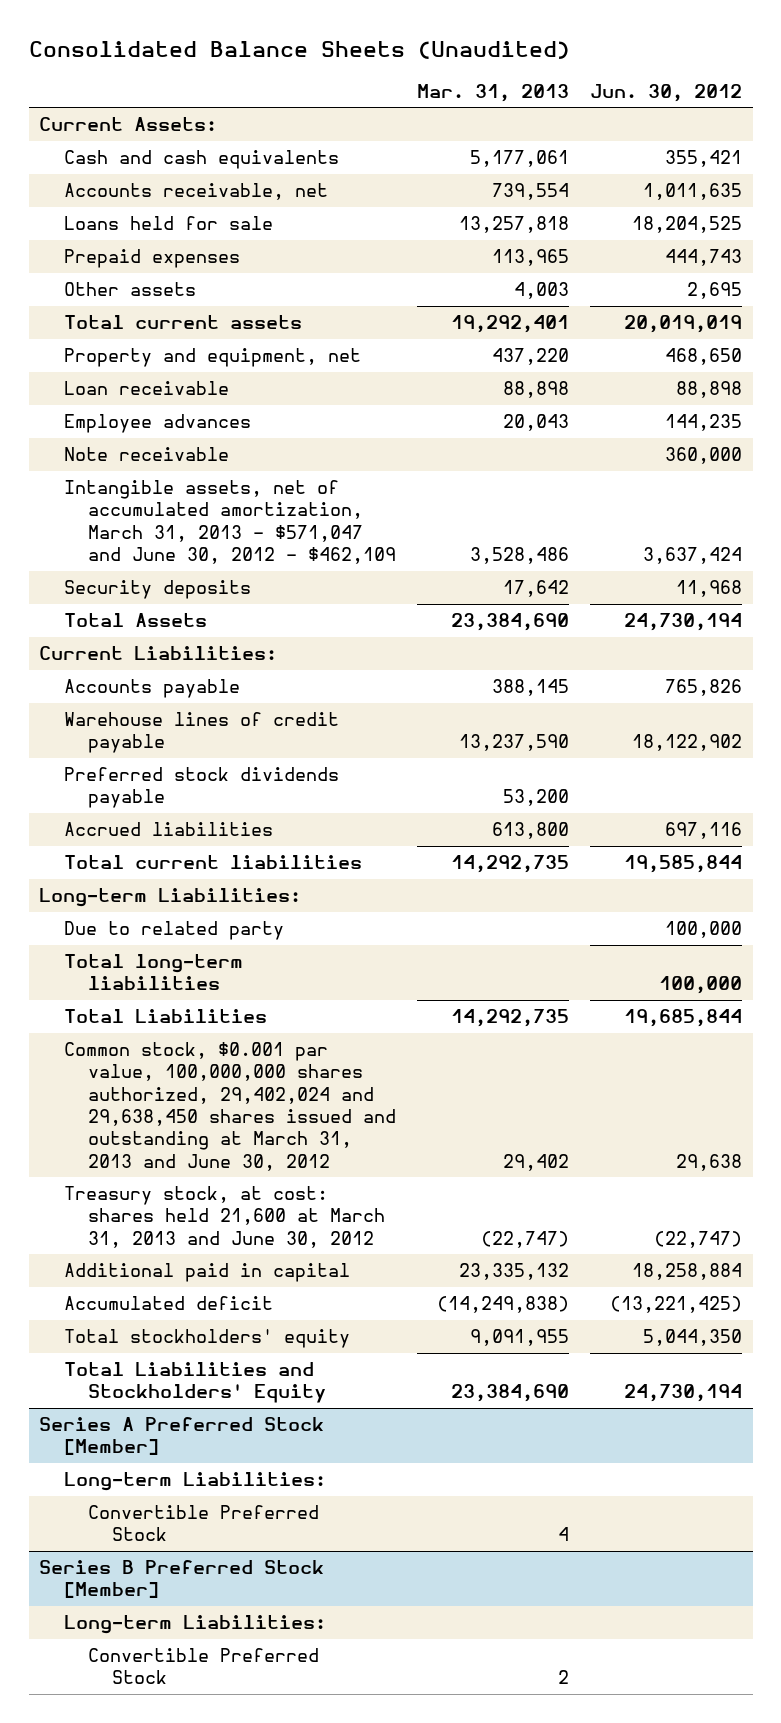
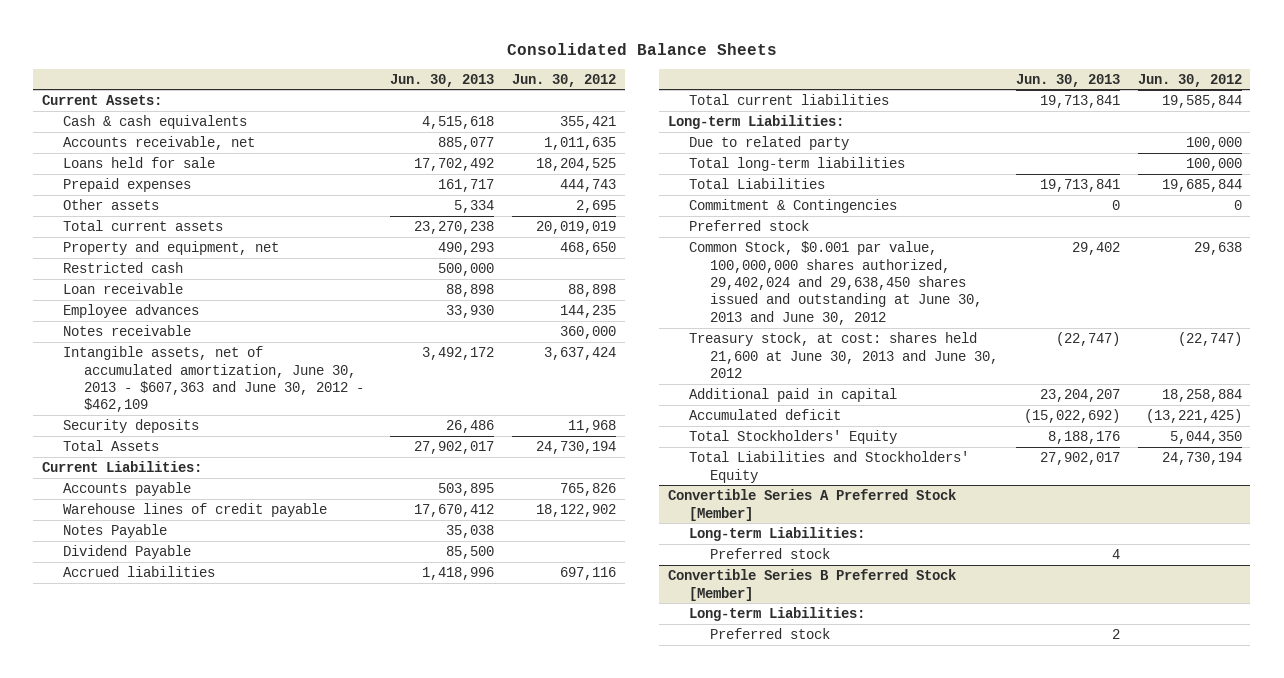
[28,40,570,59] Consolidated Balance Sheets (Unaudited) -> [506,42,777,55] Consolidated Balance Sheets
[417,83,570,102] Mar. 31, 2013 -> none
none -> [389,73,494,87] Jun. 30, 2013
[63,150,339,170] Cash and cash equivalents -> [63,115,248,130] Cash & cash equivalents
none -> [63,262,184,274] Restricted cash
[63,447,229,462] Note receivable -> [63,325,192,337] Notes receivable
[63,480,397,565] Intangible assets, net of accumulated amortization, March 31, 2013 - $571,047 and June 30, 2012 - $462,109 -> [63,346,365,413] Intangible assets, net of accumulated amortization, June 30, 2013 - $607,363 and June 30, 2012 - $462,109
none -> [63,524,168,539] Notes Payable
[63,767,339,809] Preferred stock dividends payable -> [63,545,192,560] Dividend Payable
none -> [689,199,898,214] Commitment & Contingencies
none -> [689,220,810,232] Preferred stock
[63,1042,397,1171] Common stock, $0.001 par value, 100,000,000 shares authorized, 29,402,024 and 29,638,450 shares issued and outstanding at March 31, 2013 and June 30, 2012 -> [689,241,983,325] Common Stock, $0.001 par value, 100,000,000 shares authorized, 29,402,024 and 29,638,450 shares issued and outstanding at June 30, 2013 and June 30, 2012
[63,1186,386,1248] Treasury stock, at cost: shares held 21,600 at March 31, 2013 and June 30, 2012 -> [689,332,999,378] Treasury stock, at cost: shares held 21,600 at June 30, 2013 and June 30, 2012
[63,1329,350,1349] Total stockholders' equity -> [689,430,898,445] Total Stockholders' Equity
[39,1417,325,1456] Series A Preferred Stock [Member] -> [667,489,956,521] Convertible Series A Preferred Stock [Member]
[88,1505,320,1542] Convertible Preferred Stock -> [710,548,831,560] Preferred stock
[39,1560,325,1599] Series B Preferred Stock [Member] -> [667,569,956,601] Convertible Series B Preferred Stock [Member]
[88,1648,320,1685] Convertible Preferred Stock -> [710,628,831,640] Preferred stock

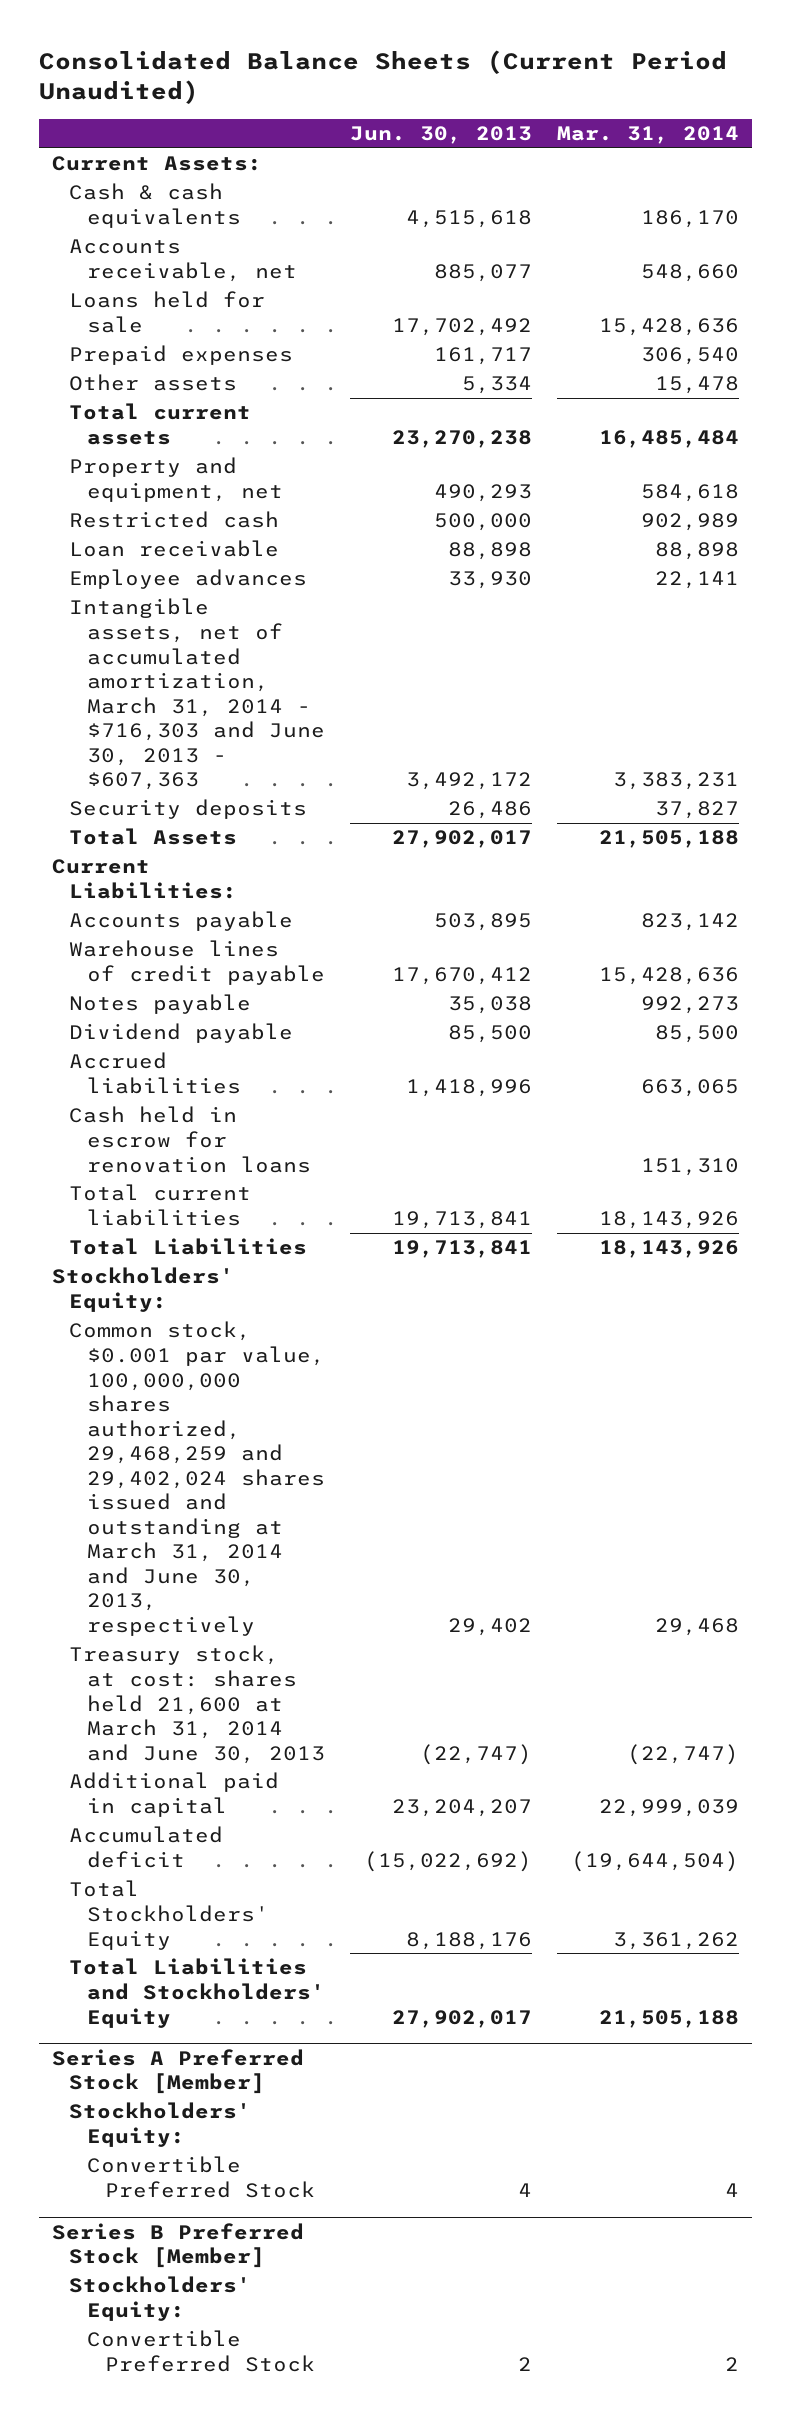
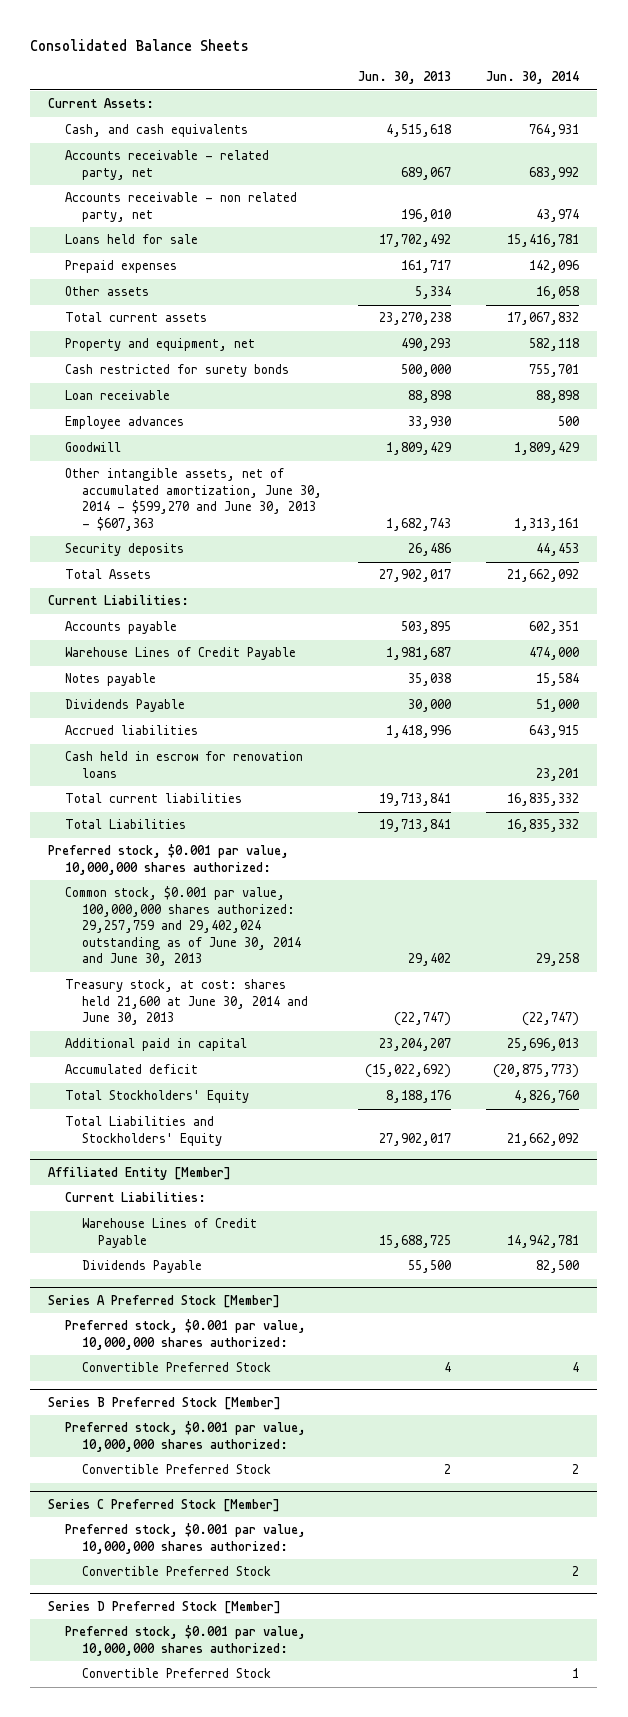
[38,50,727,105] Consolidated Balance Sheets (Current Period Unaudited) -> [30,38,250,51] Consolidated Balance Sheets
[557,126,740,145] Mar. 31, 2014 -> none
none -> [486,71,580,85] Jun. 30, 2014
[69,183,242,229] Cash & cash equivalents -> [64,124,248,138] Cash, and cash equivalents
[69,239,298,283] Accounts receivable, net -> [64,150,269,180] Accounts receivable - related party, net
[434,264,533,283] 885,077 -> [400,166,451,180] 689,067
none -> [64,192,297,222] Accounts receivable - non related party, net
[69,511,280,529] Restricted cash -> [64,364,289,378] Cash restricted for surety bonds
none -> [64,442,121,453] Goodwill
[69,598,326,791] Intangible assets, net of accumulated amortization, March 31, 2014 - $716,303 and June 30, 2013 - $607,363 -> [64,468,322,531] Other intangible assets, net of accumulated amortization, June 30, 2014 - $599,270 and June 30, 2013 - $607,363
[406,772,533,791] 3,492,172 -> [385,517,451,531] 1,682,743
[69,940,326,986] Warehouse lines of credit payable -> [64,647,296,661] Warehouse Lines of Credit Payable
[392,967,533,986] 17,670,412 -> [385,647,451,661] 1,981,687
[69,1023,294,1044] Dividend payable -> [64,699,185,713] Dividends Payable
[448,1025,533,1044] 85,500 -> [407,699,451,713] 30,000
[51,1267,234,1313] Stockholders' Equity: -> none
none -> [48,844,290,875] Preferred stock, $0.001 par value, 10,000,000 shares authorized:
[69,1321,326,1636] Common stock, $0.001 par value, 100,000,000 shares authorized, 29,468,259 and 29,402,024 shares issued and outstanding at March 31, 2014 and June 30, 2013, respectively -> [64,886,301,967] Common stock, $0.001 par value, 100,000,000 shares authorized: 29,257,759 and 29,402,024 outstanding as of June 30, 2014 and June 30, 2013
[69,1645,326,1764] Treasury stock, at cost: shares held 21,600 at March 31, 2014 and June 30, 2013 -> [64,979,308,1026] Treasury stock, at cost: shares held 21,600 at June 30, 2014 and June 30, 2013
none -> [48,1166,232,1180] Affiliated Entity [Member]
none -> [64,1192,206,1203] Current Liabilities:
none -> [81,1218,257,1248] Warehouse Lines of Credit Payable
none -> [81,1260,202,1274] Dividends Payable
[69,2102,252,2148] Stockholders' Equity: -> none
none -> [64,1319,306,1350] Preferred stock, $0.001 par value, 10,000,000 shares authorized:
[69,2276,252,2322] Stockholders' Equity: -> none
none -> [64,1421,306,1452] Preferred stock, $0.001 par value, 10,000,000 shares authorized:
none -> [48,1498,281,1512] Series C Preferred Stock [Member]
none -> [64,1523,306,1554] Preferred stock, $0.001 par value, 10,000,000 shares authorized:
none -> [81,1566,271,1577] Convertible Preferred Stock
none -> [48,1600,282,1614] Series D Preferred Stock [Member]
none -> [64,1625,306,1656] Preferred stock, $0.001 par value, 10,000,000 shares authorized:
none -> [81,1668,271,1679] Convertible Preferred Stock

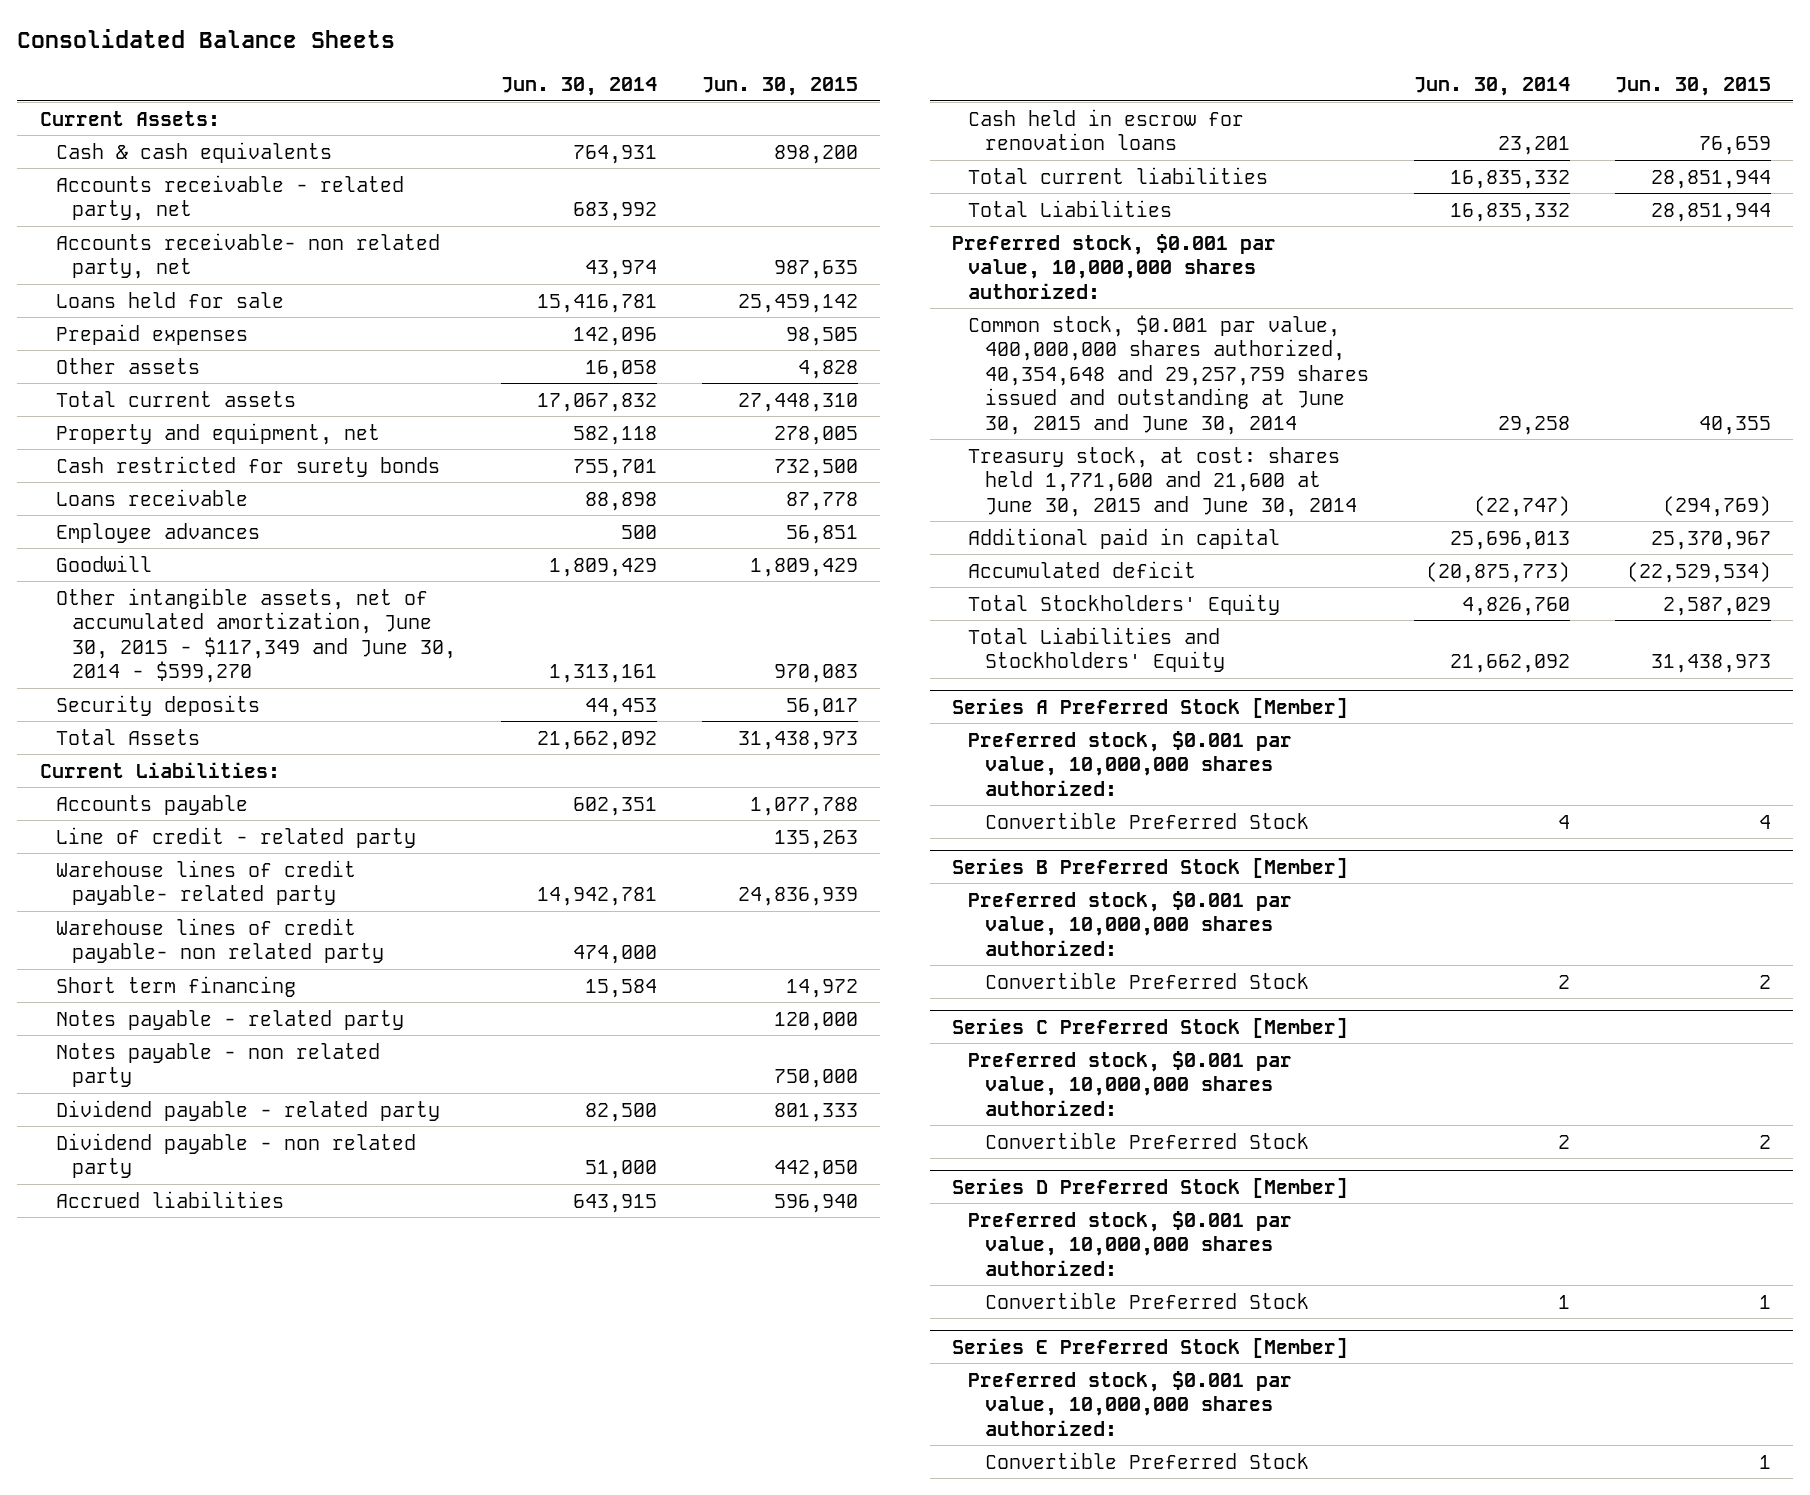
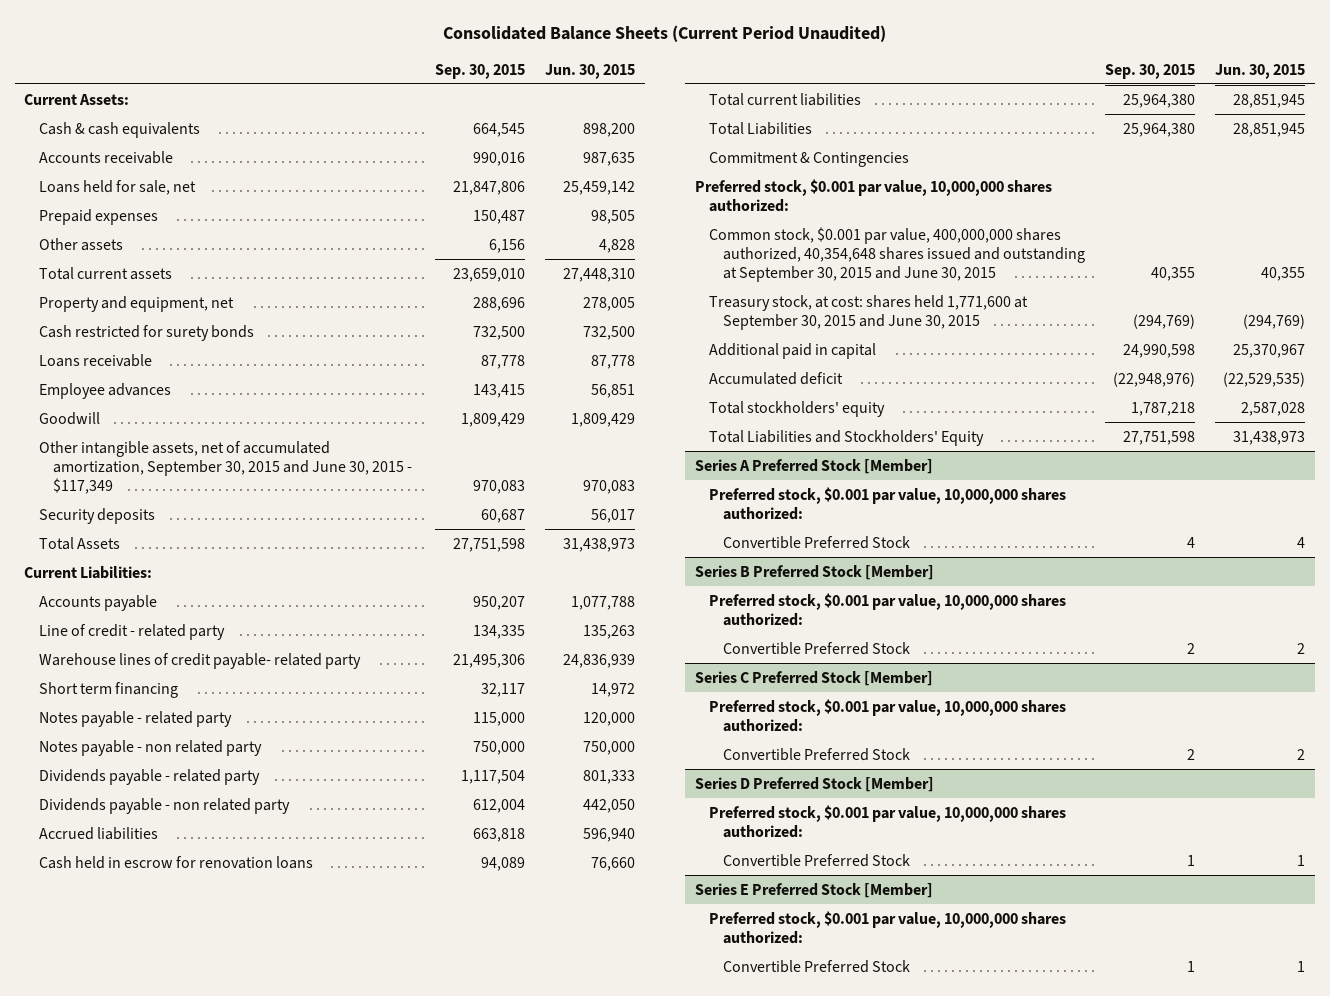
[17,28,396,48] Consolidated Balance Sheets -> [442,25,886,43] Consolidated Balance Sheets (Current Period Unaudited)
[500,77,657,97] Jun. 30, 2014 -> none
none -> [435,63,526,79] Sep. 30, 2015
[55,174,404,222] Accounts receivable - related party, net -> none
[55,232,440,280] Accounts receivable- non related party, net -> [38,150,173,164] Accounts receivable
[55,291,284,308] Loans held for sale -> [38,179,196,195] Loans held for sale, net
[55,587,456,684] Other intangible assets, net of accumulated amortization, June 30, 2015 - $117,349 and June 30, 2014 - $599,270 -> [38,440,413,494] Other intangible assets, net of accumulated amortization, September 30, 2015 and June 30, 2015 - $117,349
[55,917,384,964] Warehouse lines of credit payable- non related party -> none
[55,1099,440,1121] Dividend payable - related party -> [38,768,260,785] Dividends payable - related party
[55,1132,416,1179] Dividend payable - non related party -> [38,797,290,814] Dividends payable - non related party
[1698,136,1771,156] 76,659 -> [591,856,636,871] 76,660
[1650,169,1771,189] 28,851,944 -> [1233,93,1306,108] 28,851,945
[1650,202,1771,222] 28,851,944 -> [1233,122,1306,137] 28,851,945
none -> [708,151,909,167] Commitment & Contingencies
[968,314,1369,435] Common stock, $0.001 par value, 400,000,000 shares authorized, 40,354,648 and 29,257,759 shares issued and outstanding at June 30, 2015 and June 30, 2014 -> [708,226,1086,282] Common stock, $0.001 par value, 400,000,000 shares authorized, 40,354,648 shares issued and outstanding at September 30, 2015 and June 30, 2015
[968,446,1357,517] Treasury stock, at cost: shares held 1,771,600 and 21,600 at June 30, 2015 and June 30, 2014 -> [708,294,1028,330] Treasury stock, at cost: shares held 1,771,600 at September 30, 2015 and June 30, 2015
[1626,561,1771,583] (22,529,534) -> [1223,371,1306,387] (22,529,535)
[968,593,1281,615] Total Stockholders' Equity -> [708,400,885,417] Total stockholders' equity
[1662,596,1771,616] 2,587,029 -> [1241,401,1306,416] 2,587,028

